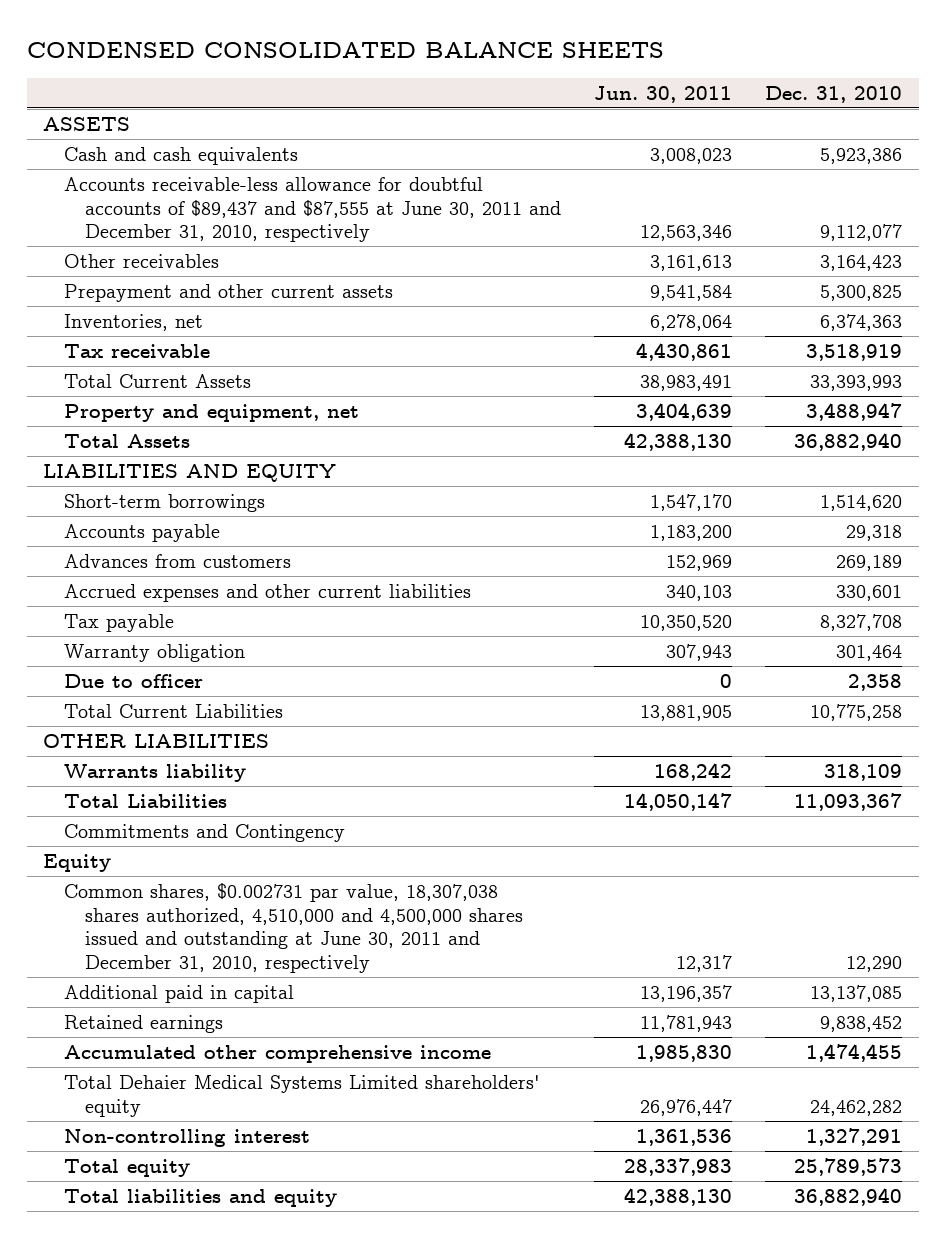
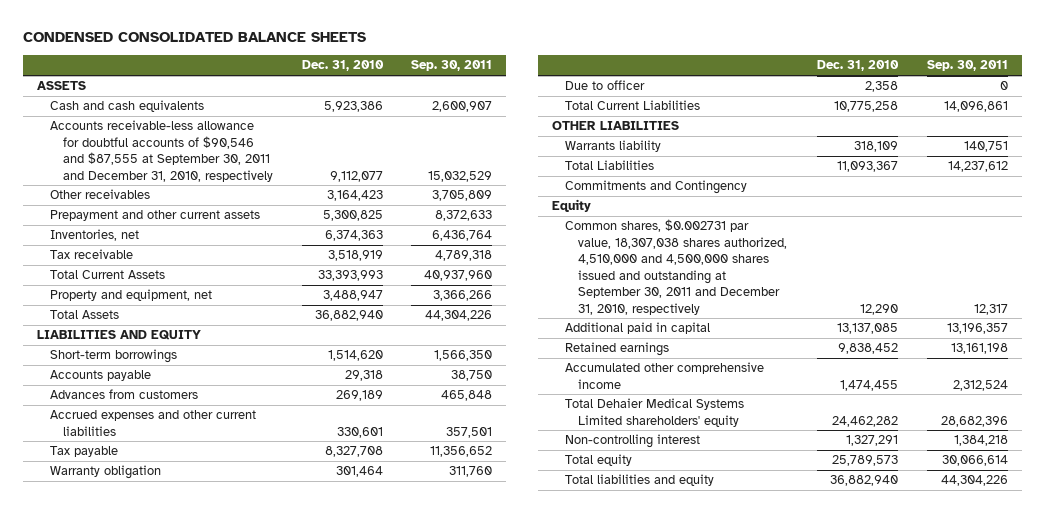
[594,85,733,103] Jun. 30, 2011 -> none
none -> [411,60,493,72] Sep. 30, 2011
[64,176,562,243] Accounts receivable-less allowance for doubtful accounts of $89,437 and $87,555 at June 30, 2011 and December 31, 2010, respectively -> [49,120,273,182] Accounts receivable-less allowance for doubtful accounts of $90,546 and $87,555 at September 30, 2011 and December 31, 2010, respectively
[64,882,524,973] Common shares, $0.002731 par value, 18,307,038 shares authorized, 4,510,000 and 4,500,000 shares issued and outstanding at June 30, 2011 and December 31, 2010, respectively -> [565,219,788,315] Common shares, $0.002731 par value, 18,307,038 shares authorized, 4,510,000 and 4,500,000 shares issued and outstanding at September 30, 2011 and December 31, 2010, respectively

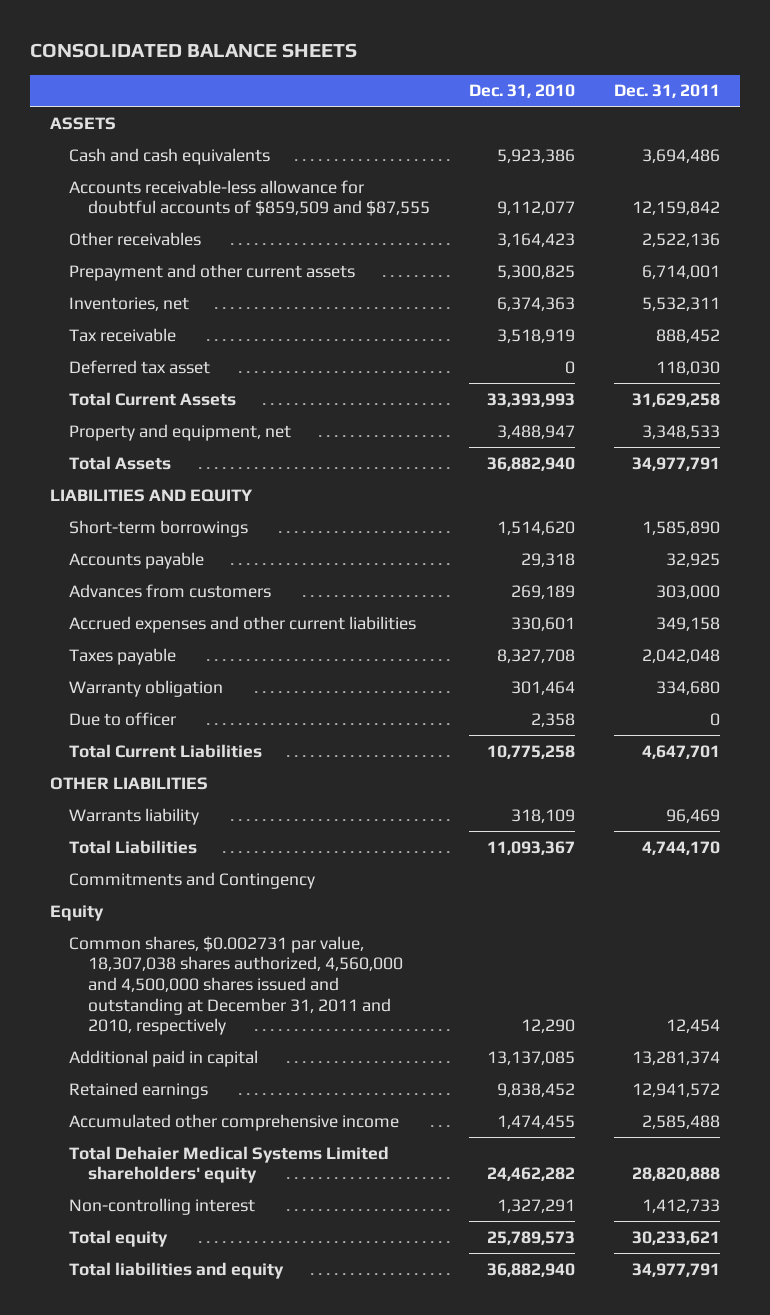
[22,32,366,43] CONDENSED CONSOLIDATED BALANCE SHEETS -> [29,43,357,59] CONSOLIDATED BALANCE SHEETS
[411,60,493,72] Sep. 30, 2011 -> none
none -> [614,84,721,99] Dec. 31, 2011
[49,120,273,182] Accounts receivable-less allowance for doubtful accounts of $90,546 and $87,555 at September 30, 2011 and December 31, 2010, respectively -> [68,179,430,217] Accounts receivable-less allowance for doubtful accounts of $859,509 and $87,555
none -> [68,359,210,374] Deferred tax asset
[49,446,118,458] Tax payable -> [68,647,176,665] Taxes payable
[565,219,788,315] Common shares, $0.002731 par value, 18,307,038 shares authorized, 4,510,000 and 4,500,000 shares issued and outstanding at September 30, 2011 and December 31, 2010, respectively -> [68,935,403,1036] Common shares, $0.002731 par value, 18,307,038 shares authorized, 4,560,000 and 4,500,000 shares issued and outstanding at December 31, 2011 and 2010, respectively

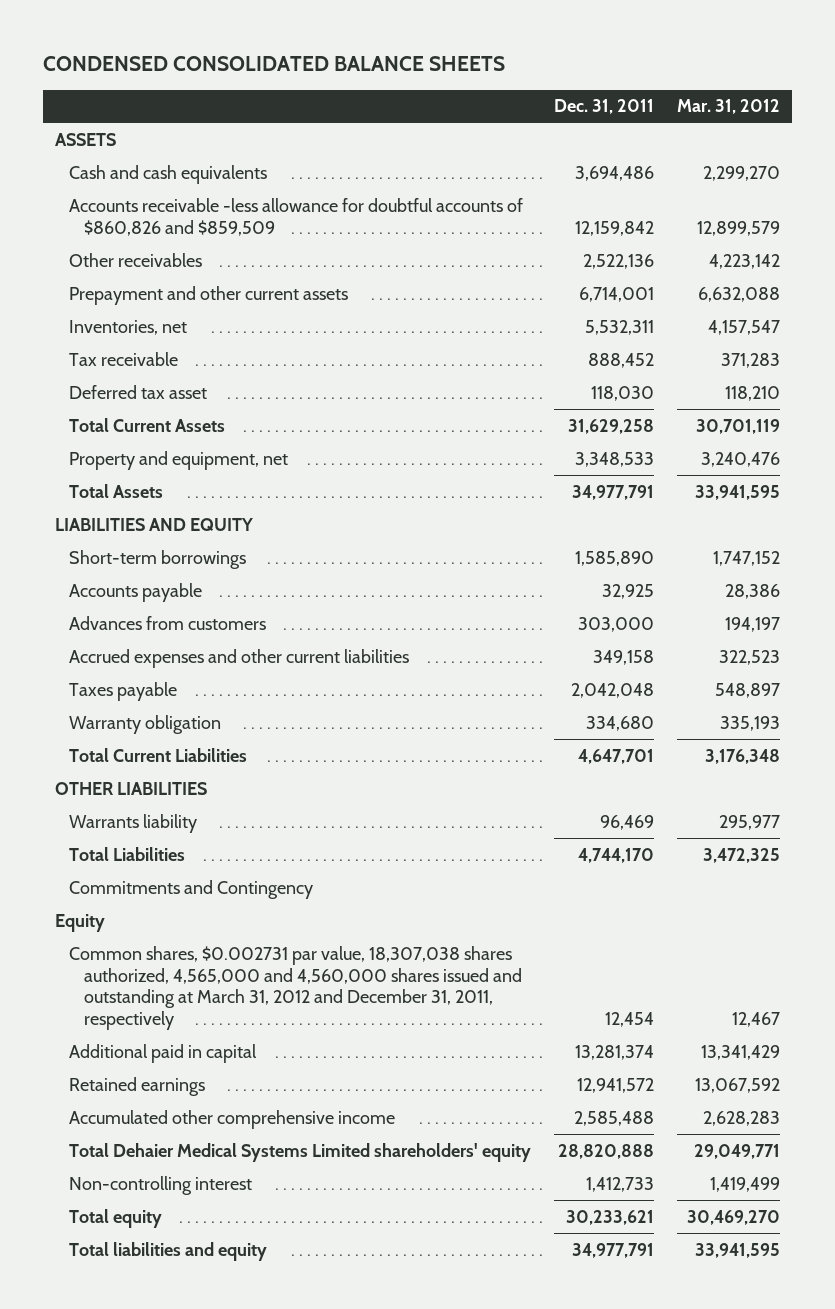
[29,43,357,59] CONSOLIDATED BALANCE SHEETS -> [43,56,506,72] CONDENSED CONSOLIDATED BALANCE SHEETS
[469,84,576,99] Dec. 31, 2010 -> none
none -> [677,99,781,115] Mar. 31, 2012
[68,179,430,217] Accounts receivable-less allowance for doubtful accounts of $859,509 and $87,555 -> [69,197,524,236] Accounts receivable -less allowance for doubtful accounts of $860,826 and $859,509
[68,711,176,726] Due to officer -> none
[68,935,403,1036] Common shares, $0.002731 par value, 18,307,038 shares authorized, 4,560,000 and 4,500,000 shares issued and outstanding at December 31, 2011 and 2010, respectively -> [69,945,522,1031] Common shares, $0.002731 par value, 18,307,038 shares authorized, 4,565,000 and 4,560,000 shares issued and outstanding at March 31, 2012 and December 31, 2011, respectively

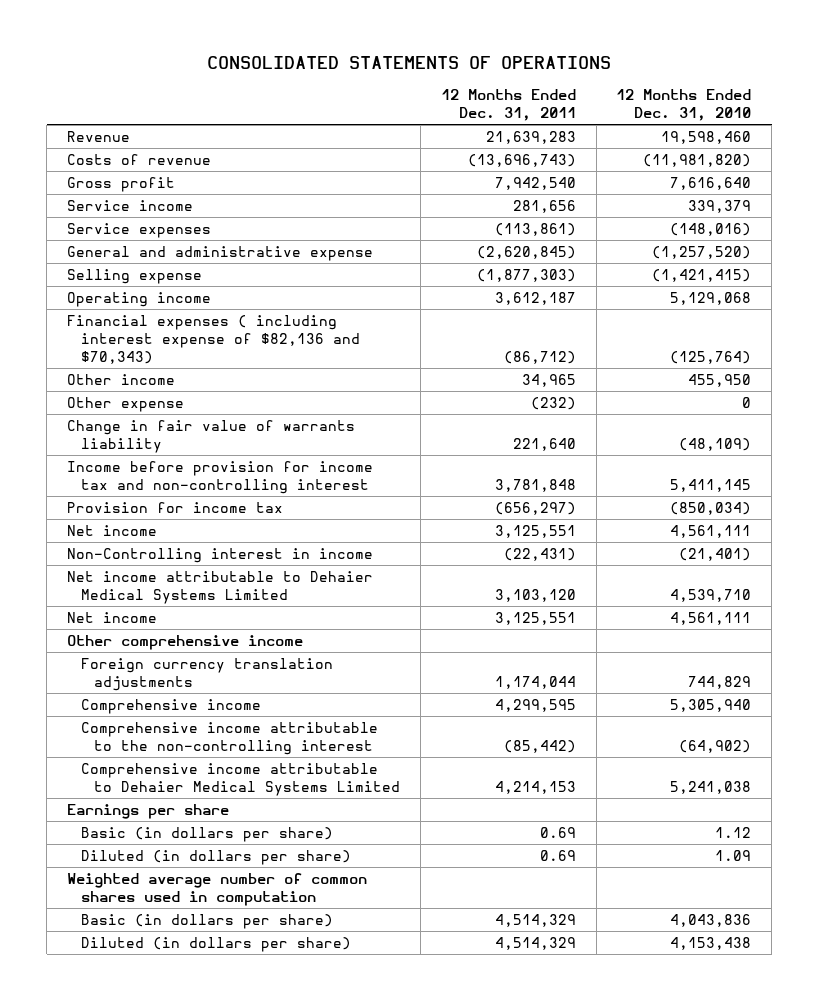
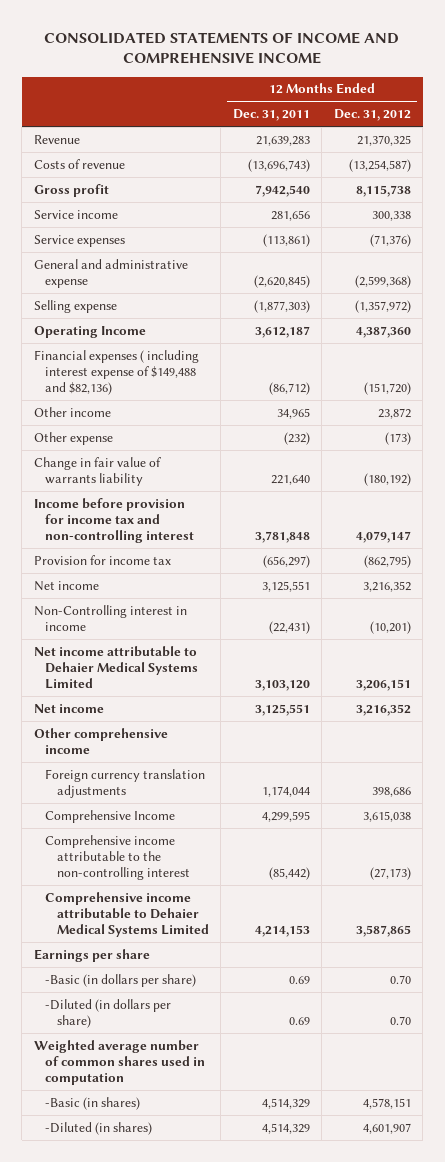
[207,55,612,69] CONSOLIDATED STATEMENTS OF OPERATIONS -> [44,31,400,65] CONSOLIDATED STATEMENTS OF INCOME AND COMPREHENSIVE INCOME
[616,89,752,122] 12 Months Ended Dec. 31, 2010 -> none
none -> [333,109,411,122] Dec. 31, 2012
[67,291,212,307] Operating income -> [33,325,146,338] Operating Income
[67,314,360,364] Financial expenses ( including interest expense of $82,136 and $70,343) -> [33,349,199,396] Financial expenses ( including interest expense of $149,488 and $82,136)
[80,698,261,714] Comprehensive income -> [45,809,176,823] Comprehensive Income
[80,826,333,842] Basic (in dollars per share) -> [45,973,197,987] -Basic (in dollars per share)
[80,849,351,865] Diluted (in dollars per share) -> [45,998,172,1028] -Diluted (in dollars per share)
[80,913,333,929] Basic (in dollars per share) -> [45,1096,141,1110] -Basic (in shares)
[80,936,351,952] Diluted (in dollars per share) -> [45,1121,153,1135] -Diluted (in shares)

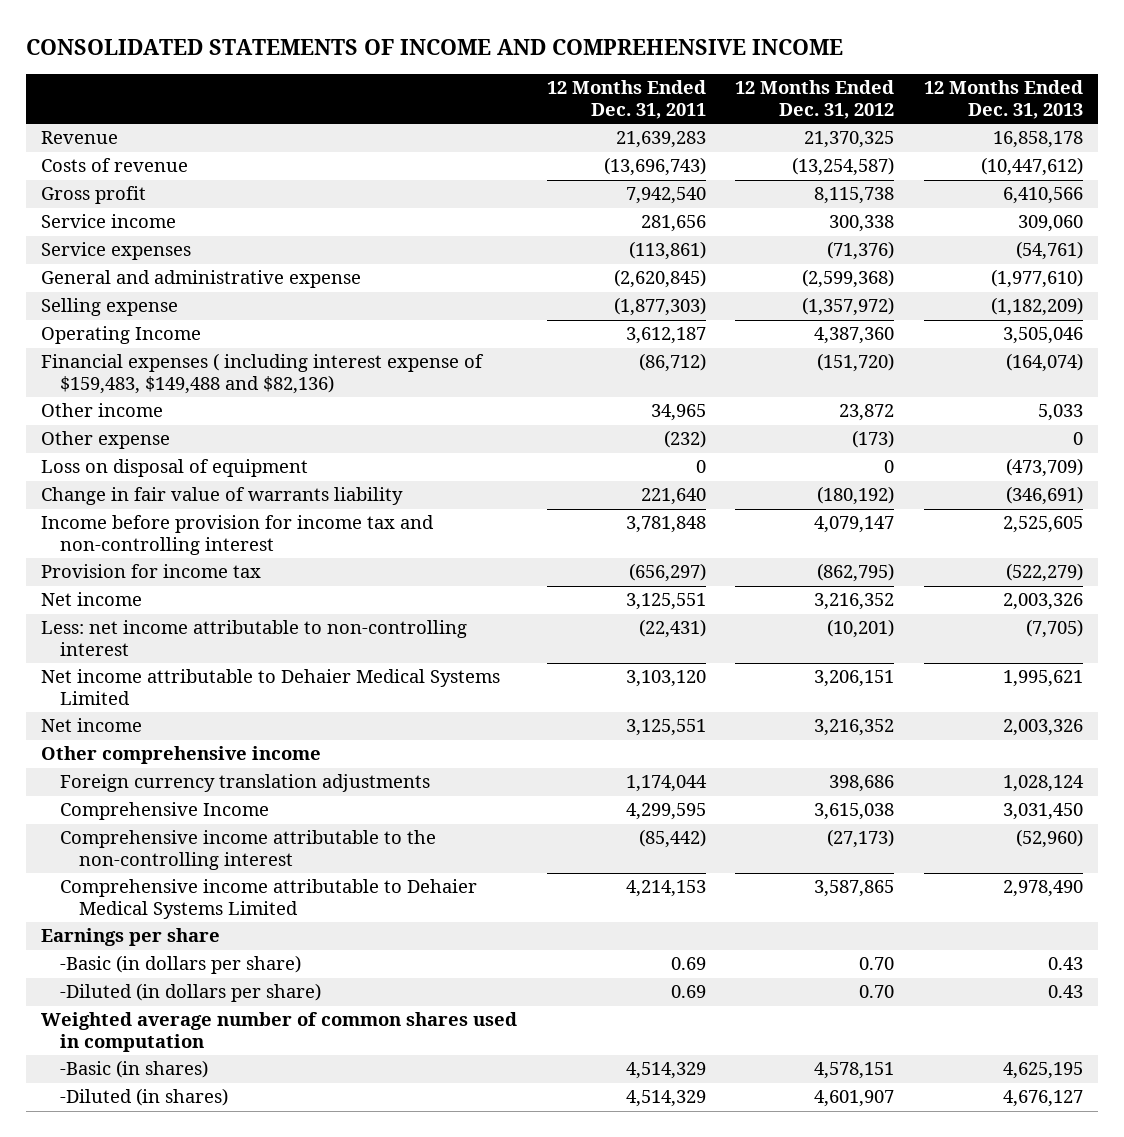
none -> [923,80,1083,120] 12 Months Ended Dec. 31, 2013
[33,349,199,396] Financial expenses ( including interest expense of $149,488 and $82,136) -> [41,353,485,395] Financial expenses ( including interest expense of $159,483, $149,488 and $82,136)
none -> [41,459,309,478] Loss on disposal of equipment
[33,604,187,631] Non-Controlling interest in income -> [41,620,468,657] Less: net income attributable to non-controlling interest

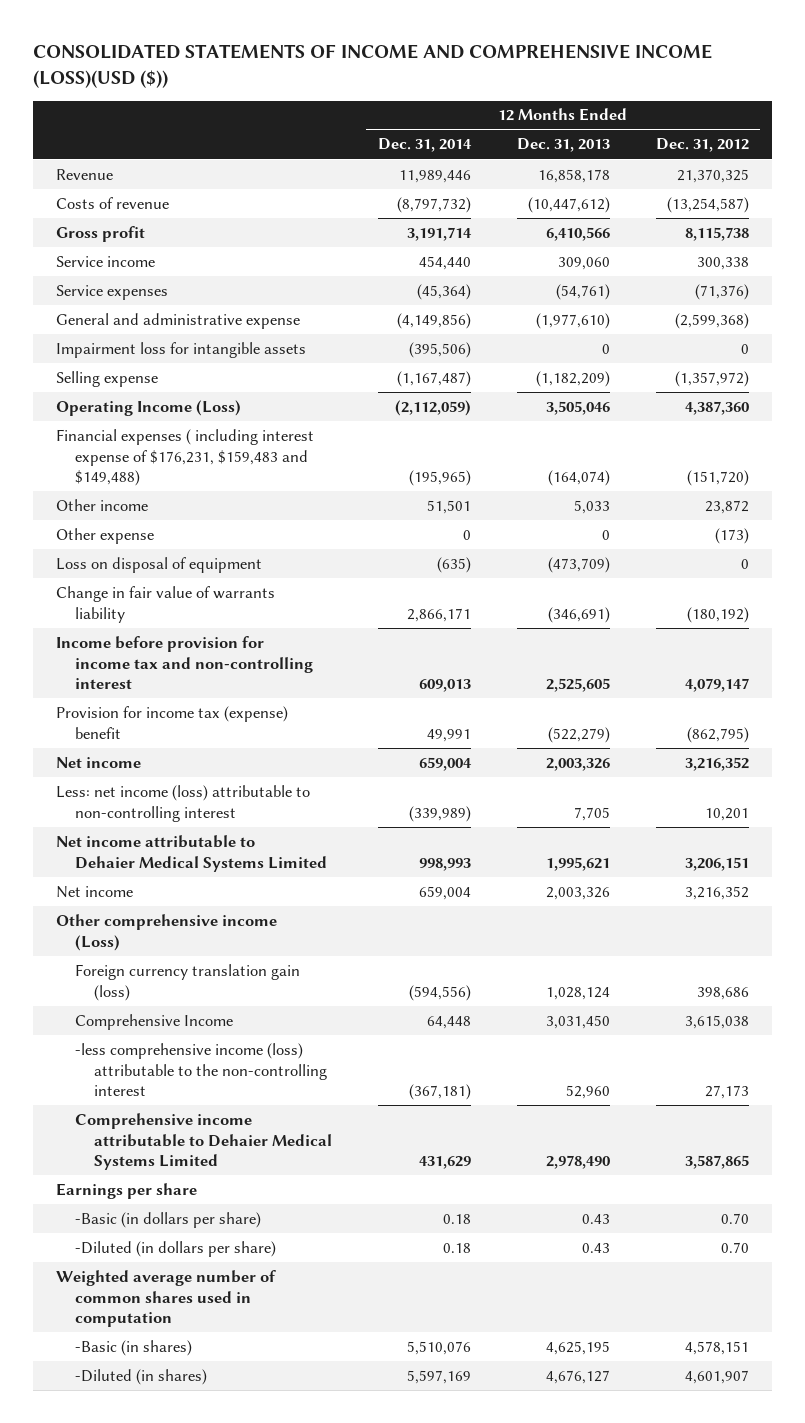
[26,39,844,56] CONSOLIDATED STATEMENTS OF INCOME AND COMPREHENSIVE INCOME -> [32,44,712,89] CONSOLIDATED STATEMENTS OF INCOME AND COMPREHENSIVE INCOME (LOSS)(USD ($))
[546,80,706,120] 12 Months Ended Dec. 31, 2011 -> none
none -> [377,138,472,153] Dec. 31, 2014
none -> [55,341,306,358] Impairment loss for intangible assets
[41,326,202,345] Operating Income -> [55,399,241,416] Operating Income (Loss)
[41,353,485,395] Financial expenses ( including interest expense of $159,483, $149,488 and $82,136) -> [55,428,314,487] Financial expenses ( including interest expense of $176,231, $159,483 and $149,488)
[41,564,262,579] Provision for income tax -> [55,705,288,739] Provision for income tax (expense) benefit
[41,620,468,657] Less: net income attributable to non-controlling interest -> [55,784,310,822] Less: net income (loss) attributable to non-controlling interest
[827,619,895,639] (10,201) -> [704,807,749,821] 10,201
[1025,619,1083,639] (7,705) -> [573,806,610,821] 7,705
[41,746,322,765] Other comprehensive income -> [55,913,277,951] Other comprehensive income (Loss)
[60,774,431,793] Foreign currency translation adjustments -> [74,963,300,1001] Foreign currency translation gain (loss)
[60,830,437,871] Comprehensive income attributable to the non-controlling interest -> [74,1042,327,1097] -less comprehensive income (loss) attributable to the non-controlling interest
[827,829,895,849] (27,173) -> [704,1085,749,1100] 27,173
[1015,829,1083,849] (52,960) -> [565,1085,610,1100] 52,960

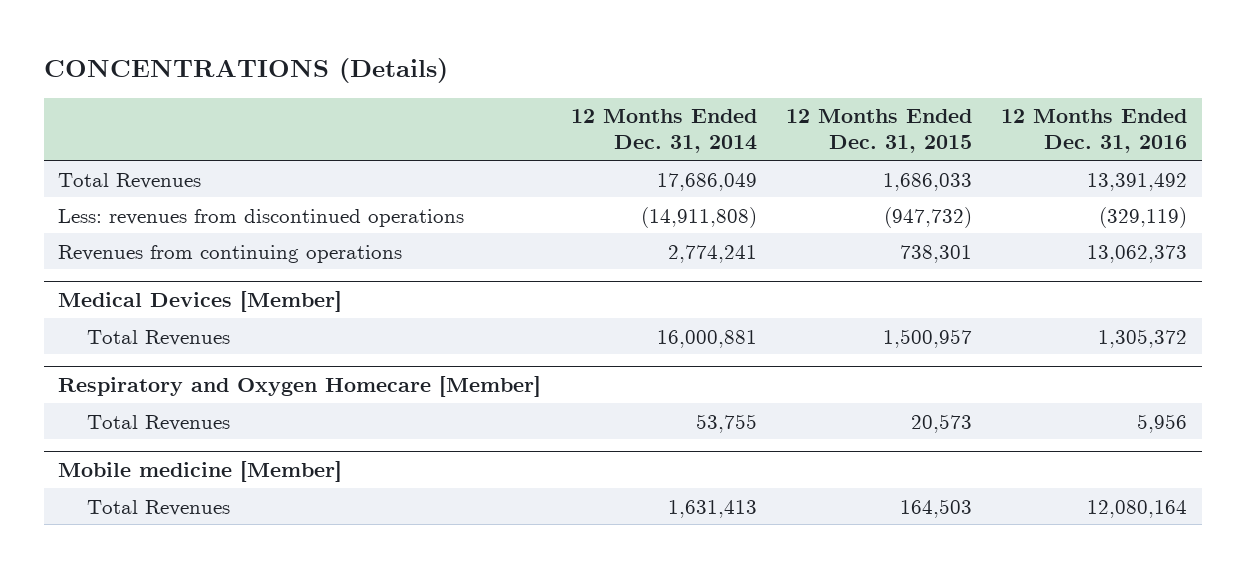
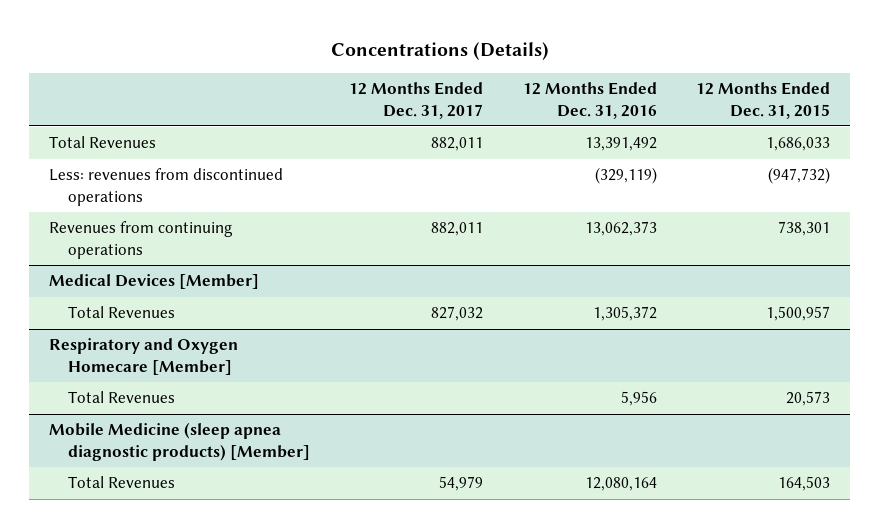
[43,57,448,83] CONCENTRATIONS (Details) -> [330,41,549,60] Concentrations (Details)
[570,109,757,154] 12 Months Ended Dec. 31, 2014 -> none
none -> [349,81,484,119] 12 Months Ended Dec. 31, 2017
[58,461,343,483] Mobile medicine [Member] -> [49,422,310,462] Mobile Medicine (sleep apnea diagnostic products) [Member]

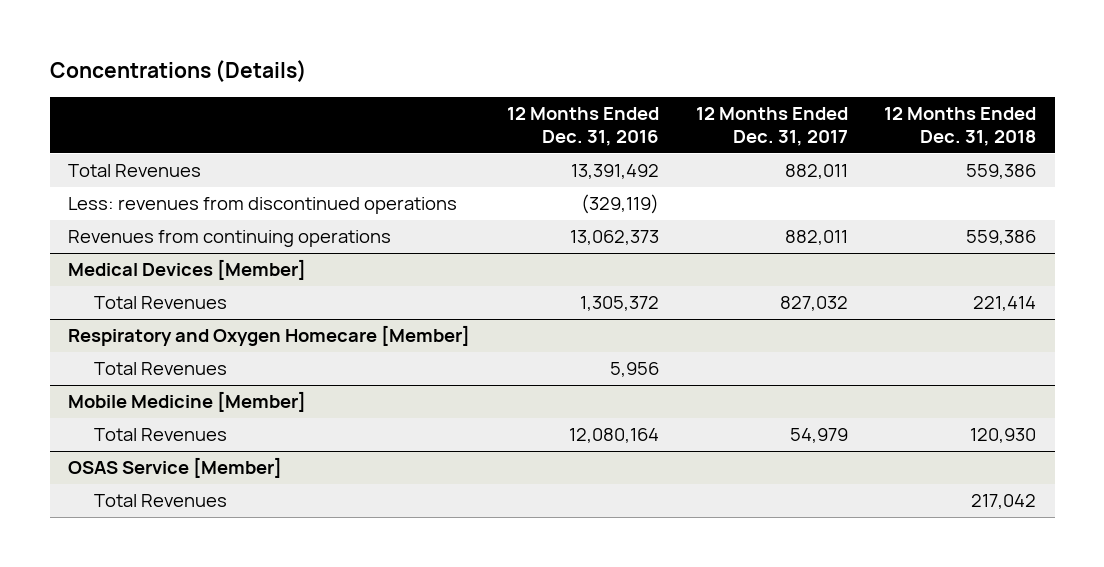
[696,81,831,119] 12 Months Ended Dec. 31, 2015 -> none
none -> [884,106,1037,147] 12 Months Ended Dec. 31, 2018
[49,422,310,462] Mobile Medicine (sleep apnea diagnostic products) [Member] -> [68,391,307,413] Mobile Medicine [Member]
none -> [68,457,283,479] OSAS Service [Member]
none -> [93,494,227,508] Total Revenues

